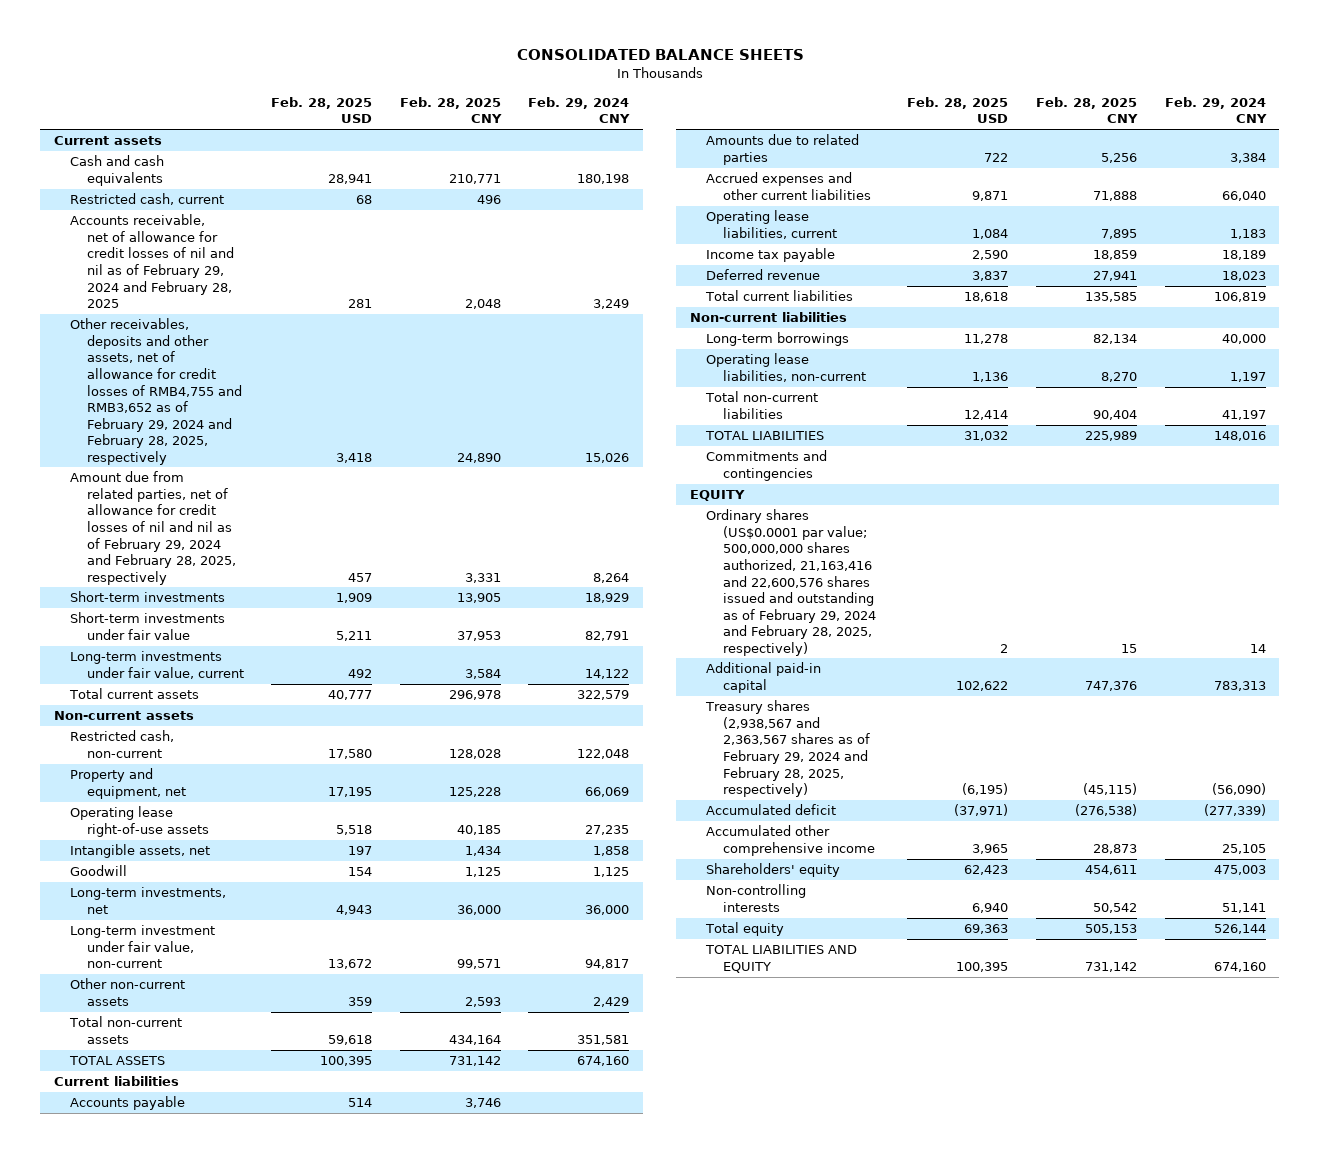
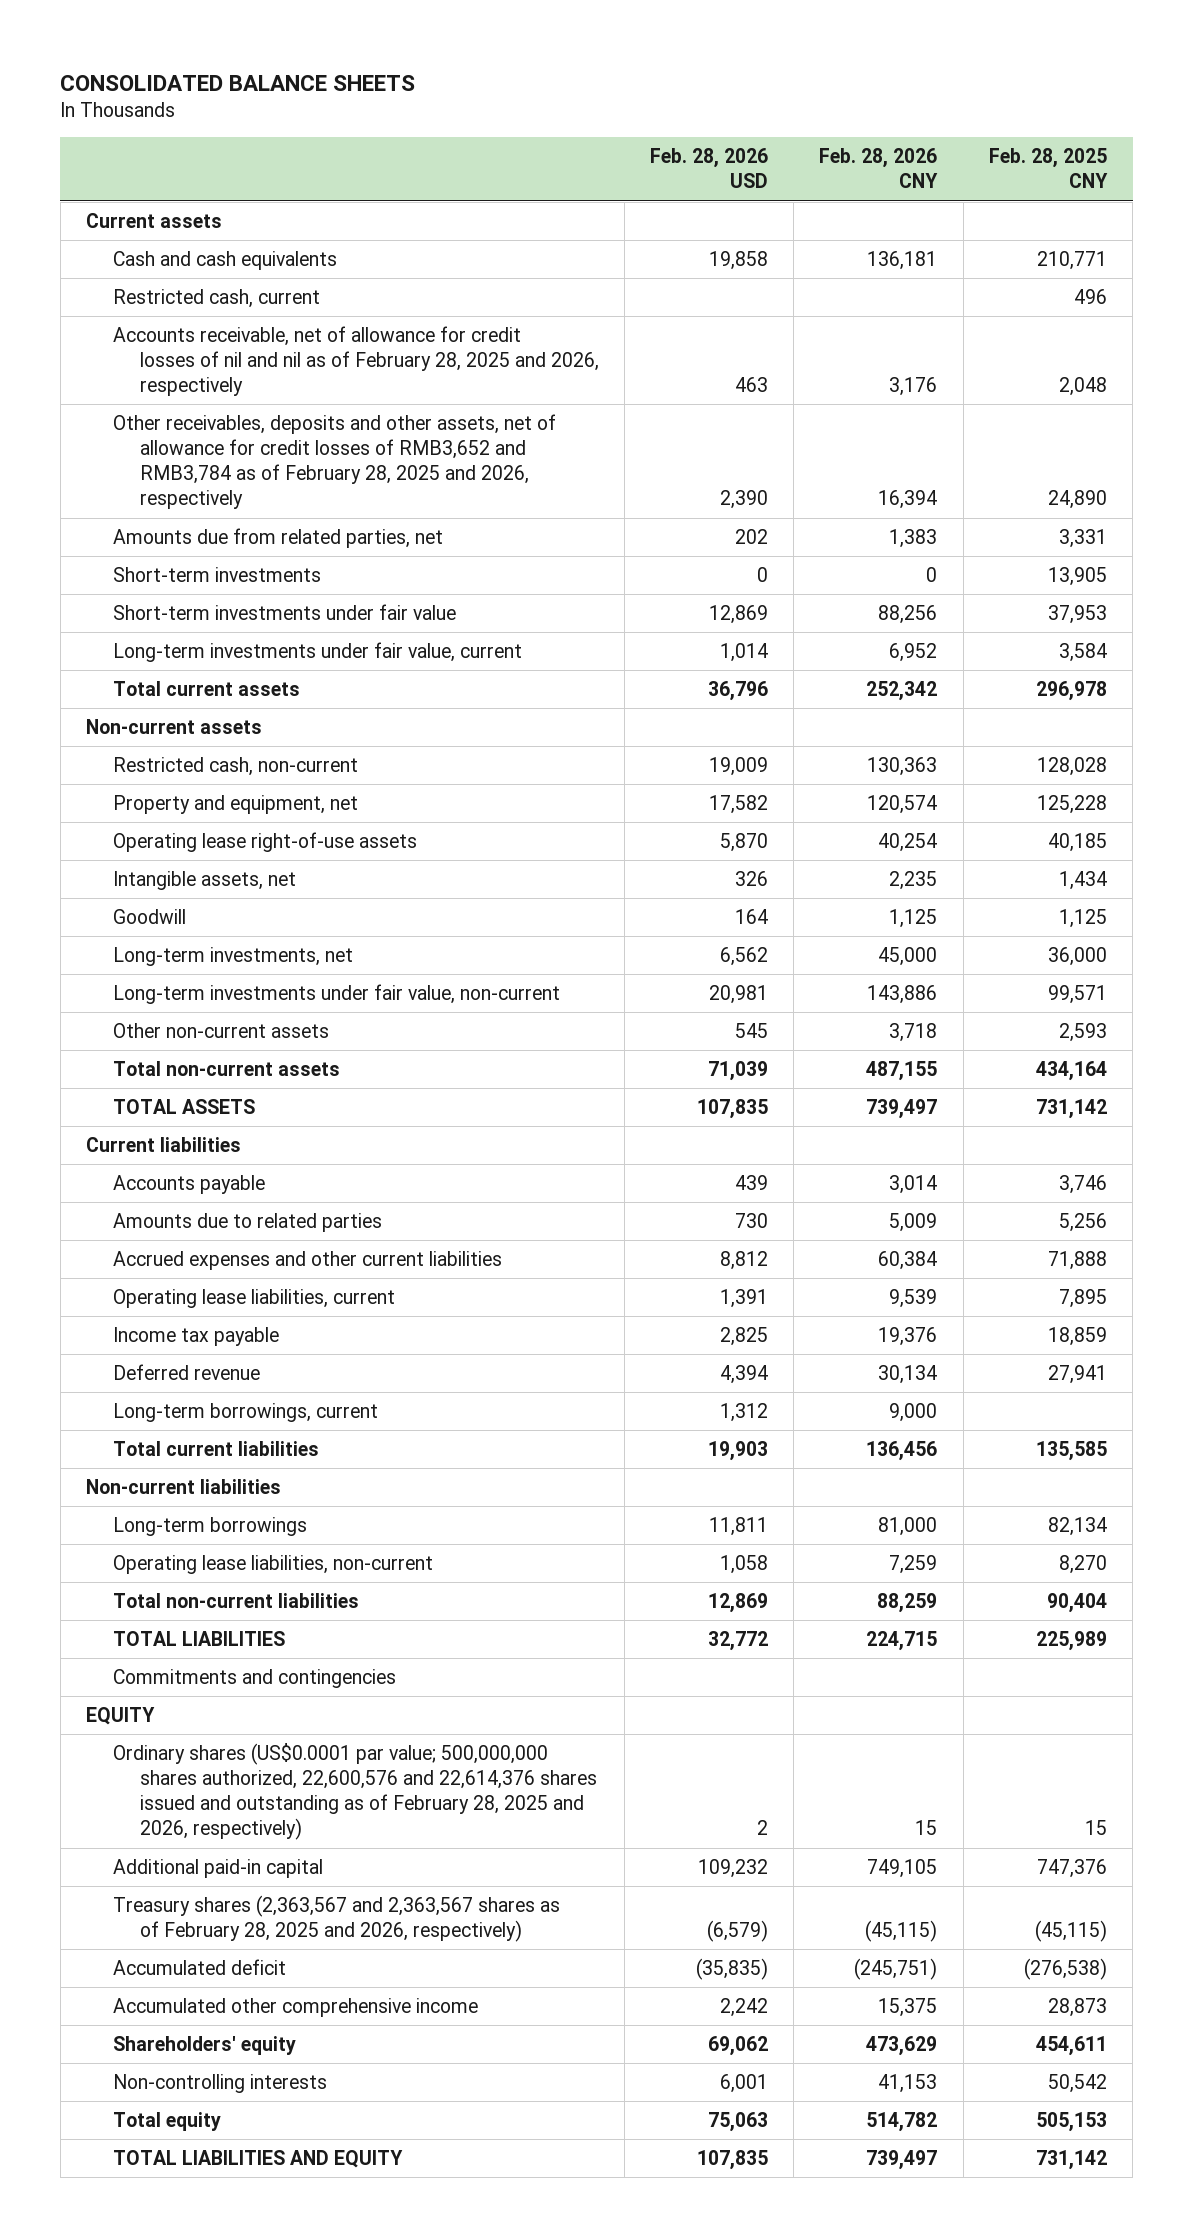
[271,96,373,124] Feb. 28, 2025 USD -> none
[528,96,631,124] Feb. 29, 2024 CNY -> none
none -> [649,148,768,189] Feb. 28, 2026 USD
none -> [819,148,939,189] Feb. 28, 2026 CNY
[70,214,234,309] Accounts receivable, net of allowance for credit losses of nil and nil as of February 29, 2024 and February 28, 2025 -> [112,326,599,397] Accounts receivable, net of allowance for credit losses of nil and nil as of February 28, 2025 and 2026, respectively
[70,318,242,465] Other receivables, deposits and other assets, net of allowance for credit losses of RMB4,755 and RMB3,652 as of February 29, 2024 and February 28, 2025, respectively -> [112,414,556,510] Other receivables, deposits and other assets, net of allowance for credit losses of RMB3,652 and RMB3,784 as of February 28, 2025 and 2026, respectively
[70,471,236,585] Amount due from related parties, net of allowance for credit losses of nil and nil as of February 29, 2024 and February 28, 2025, respectively -> [112,528,443,549] Amounts due from related parties, net
[70,925,216,969] Long-term investment under fair value, non-current -> [112,984,560,1005] Long-term investments under fair value, non-current
none -> [112,1403,378,1423] Long-term borrowings, current
[706,509,876,656] Ordinary shares (US$0.0001 par value; 500,000,000 shares authorized, 21,163,416 and 22,600,576 shares issued and outstanding as of February 29, 2024 and February 28, 2025, respectively) -> [112,1743,597,1841] Ordinary shares (US$0.0001 par value; 500,000,000 shares authorized, 22,600,576 and 22,614,376 shares issued and outstanding as of February 28, 2025 and 2026, respectively)
[705,700,870,798] Treasury shares (2,938,567 and 2,363,567 shares as of February 29, 2024 and February 28, 2025, respectively) -> [112,1895,560,1943] Treasury shares (2,363,567 and 2,363,567 shares as of February 28, 2025 and 2026, respectively)

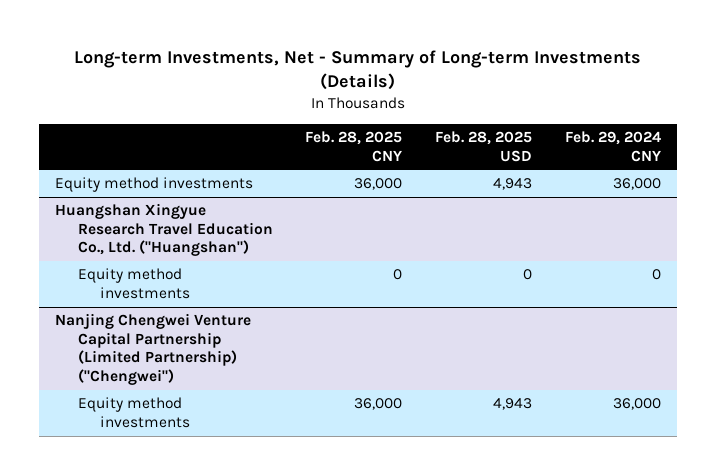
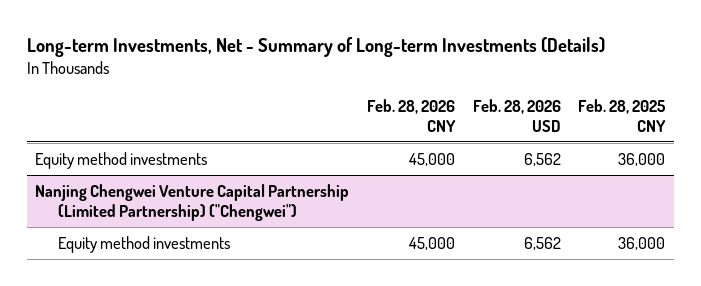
[434,131,532,162] Feb. 28, 2025 USD -> none
[564,131,661,162] Feb. 29, 2024 CNY -> none
none -> [367,99,457,132] Feb. 28, 2026 CNY
none -> [472,99,561,132] Feb. 28, 2026 USD
[55,203,273,257] Huangshan Xingyue Research Travel Education Co., Ltd. ("Huangshan") -> none
[77,268,190,299] Equity method investments -> none

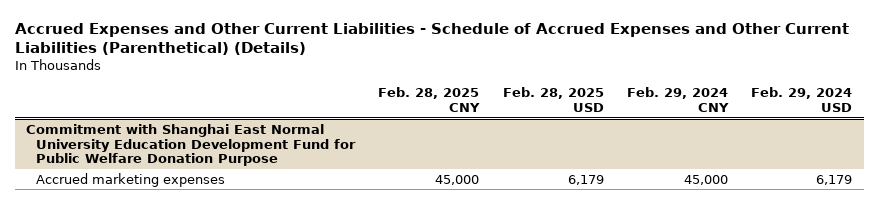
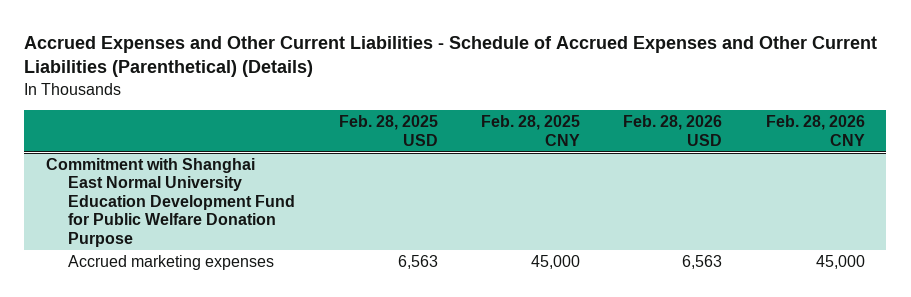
[627,87,730,113] Feb. 29, 2024 CNY -> none
[751,87,853,113] Feb. 29, 2024 USD -> none
none -> [623,115,723,146] Feb. 28, 2026 USD
none -> [765,115,865,146] Feb. 28, 2026 CNY
[567,174,604,185] 6,179 -> [397,254,438,269] 6,563

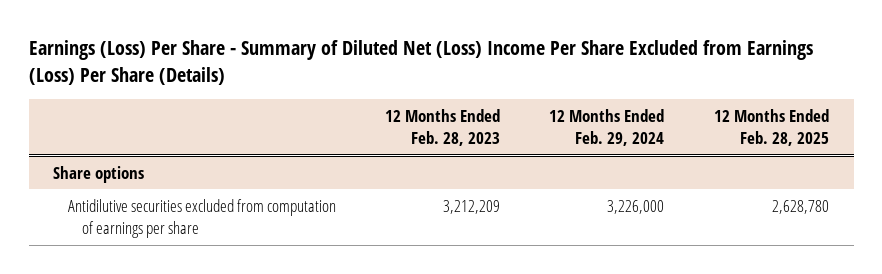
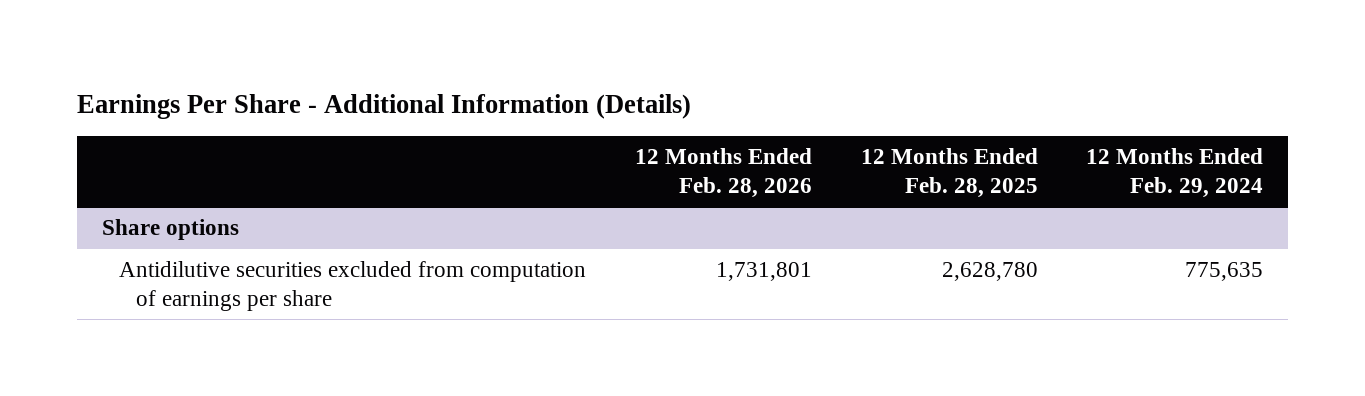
[28,40,813,85] Earnings (Loss) Per Share - Summary of Diluted Net (Loss) Income Per Share Excluded from Earnings (Loss) Per Share (Details) -> [77,94,692,120] Earnings Per Share - Additional Information (Details)
[385,108,501,146] 12 Months Ended Feb. 28, 2023 -> none
none -> [634,148,812,198] 12 Months Ended Feb. 28, 2026
[607,199,665,214] 3,226,000 -> [1185,262,1264,282] 775,635

